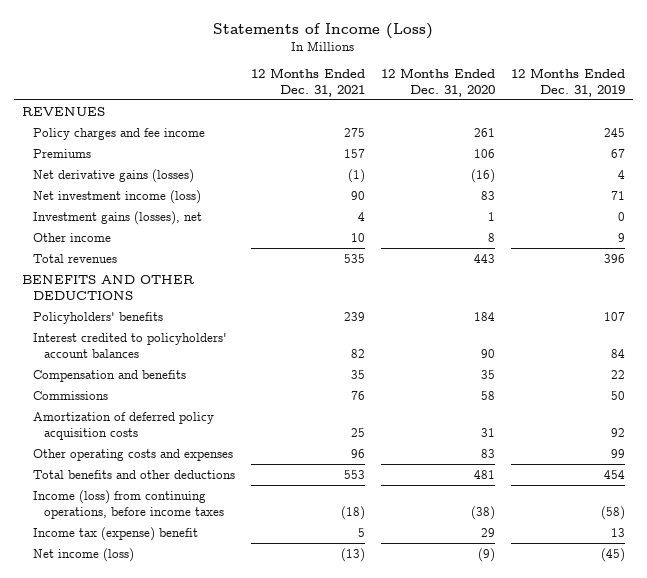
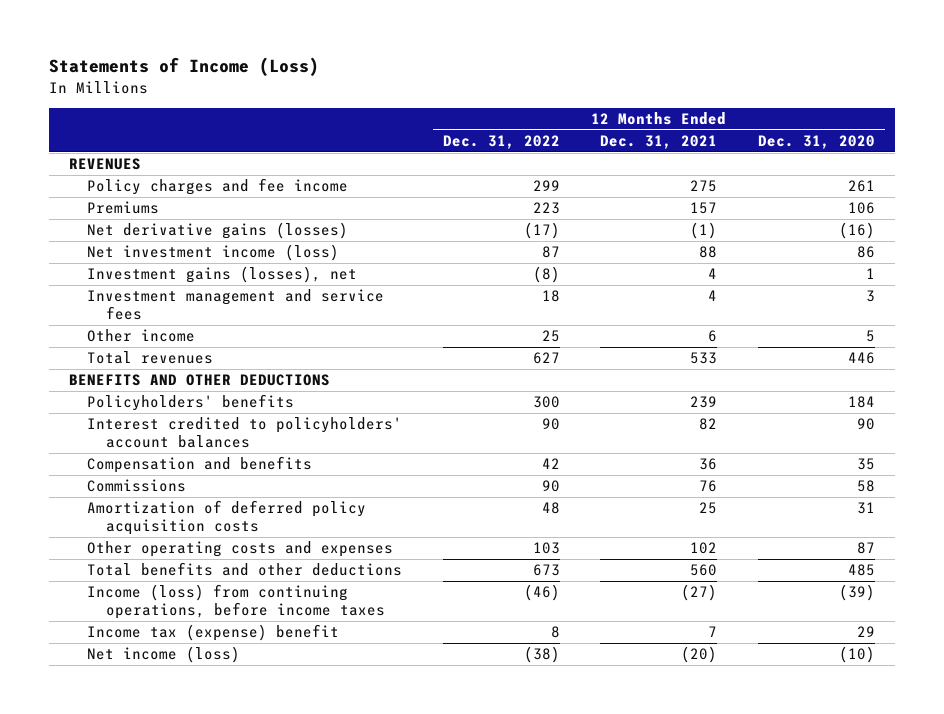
[510,67,625,97] 12 Months Ended Dec. 31, 2019 -> none
none -> [442,135,560,150] Dec. 31, 2022
[351,190,366,200] 90 -> [699,246,718,259] 88
[480,190,495,200] 83 -> [856,246,875,259] 86
none -> [87,289,385,321] Investment management and service fees
[351,232,366,242] 10 -> [708,330,718,343] 6
[487,232,495,242] 8 -> [865,330,875,343] 5
[344,253,366,263] 535 -> [690,352,718,365] 533
[473,253,495,263] 443 -> [847,352,875,365] 446
[351,369,366,379] 35 -> [699,458,718,471] 36
[351,448,366,458] 96 -> [690,542,718,555] 102
[480,448,495,458] 83 -> [856,542,875,555] 87
[344,469,366,479] 553 -> [690,564,718,577] 560
[473,469,495,479] 481 -> [847,564,875,577] 485
[341,505,366,520] (18) -> [681,584,718,602] (27)
[470,505,495,520] (38) -> [838,584,875,602] (39)
[358,527,366,537] 5 -> [708,626,718,638] 7
[341,547,366,562] (13) -> [681,646,718,664] (20)
[477,547,495,562] (9) -> [838,646,875,664] (10)

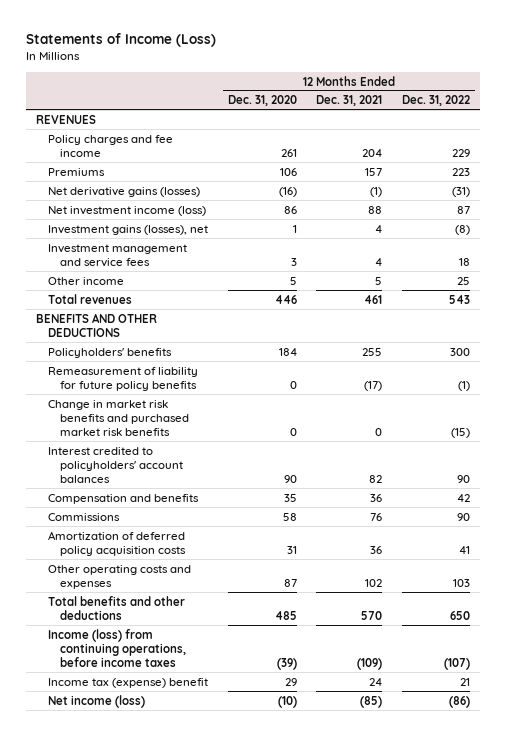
[532,180,560,192] 299 -> [452,148,471,157] 229
[690,180,718,193] 275 -> [362,148,383,157] 204
[523,222,560,240] (17) -> [452,186,471,197] (31)
[708,330,718,343] 6 -> [375,276,383,285] 5
[532,352,560,365] 627 -> [449,294,471,304] 543
[690,352,718,365] 533 -> [364,294,383,304] 461
[690,396,718,409] 239 -> [362,347,383,356] 255
none -> [47,366,198,391] Remeasurement of liability for future policy benefits
none -> [47,399,189,436] Change in market risk benefits and purchased market risk benefits
[541,502,560,515] 48 -> [459,545,471,554] 41
[699,502,718,515] 25 -> [370,545,383,554] 36
[532,564,560,577] 673 -> [450,610,471,620] 650
[690,564,718,577] 560 -> [361,610,383,620] 570
[523,584,560,602] (46) -> [444,657,471,670] (107)
[681,584,718,602] (27) -> [357,657,383,670] (109)
[550,626,560,639] 8 -> [460,677,471,686] 21
[708,626,718,638] 7 -> [369,677,383,686] 24
[523,646,560,664] (38) -> [449,695,471,708] (86)
[681,646,718,664] (20) -> [360,695,383,708] (85)

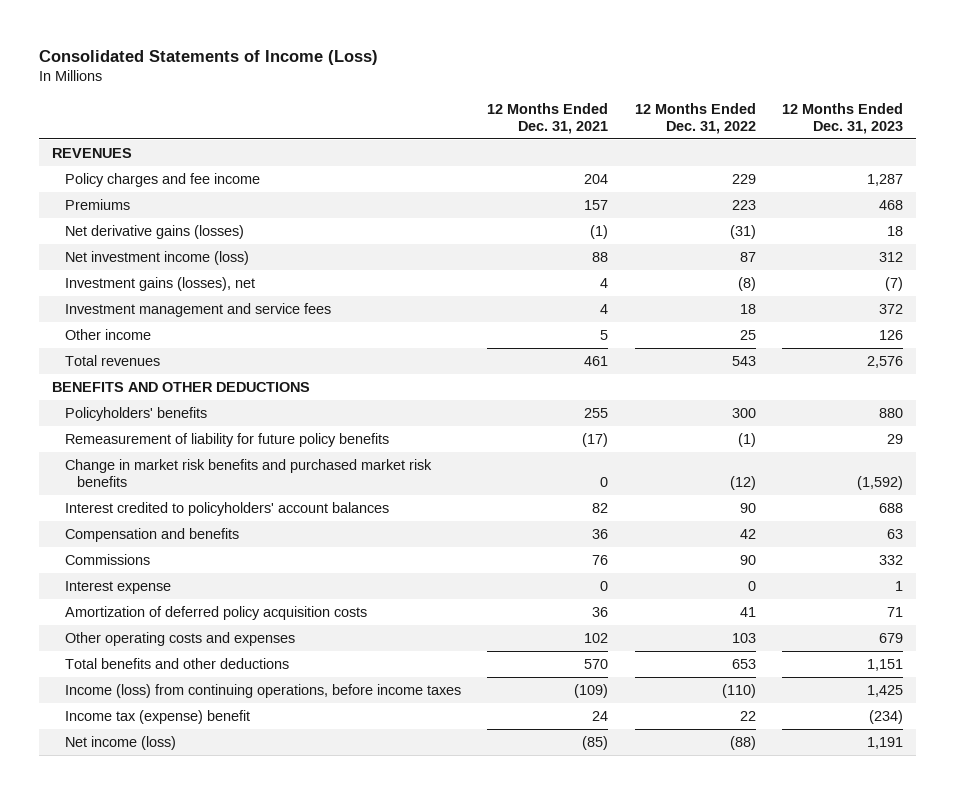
[26,33,217,48] Statements of Income (Loss) -> [39,49,379,65] Consolidated Statements of Income (Loss)
[227,95,297,107] Dec. 31, 2020 -> none
none -> [781,102,903,135] 12 Months Ended Dec. 31, 2023
[451,427,471,438] (15) -> [729,476,756,491] (12)
none -> [64,580,171,594] Interest expense
[450,610,471,620] 650 -> [731,658,756,669] 653
[444,657,471,670] (107) -> [721,683,756,698] (110)
[460,677,471,686] 21 -> [739,710,756,721] 22
[449,695,471,708] (86) -> [729,735,756,750] (88)

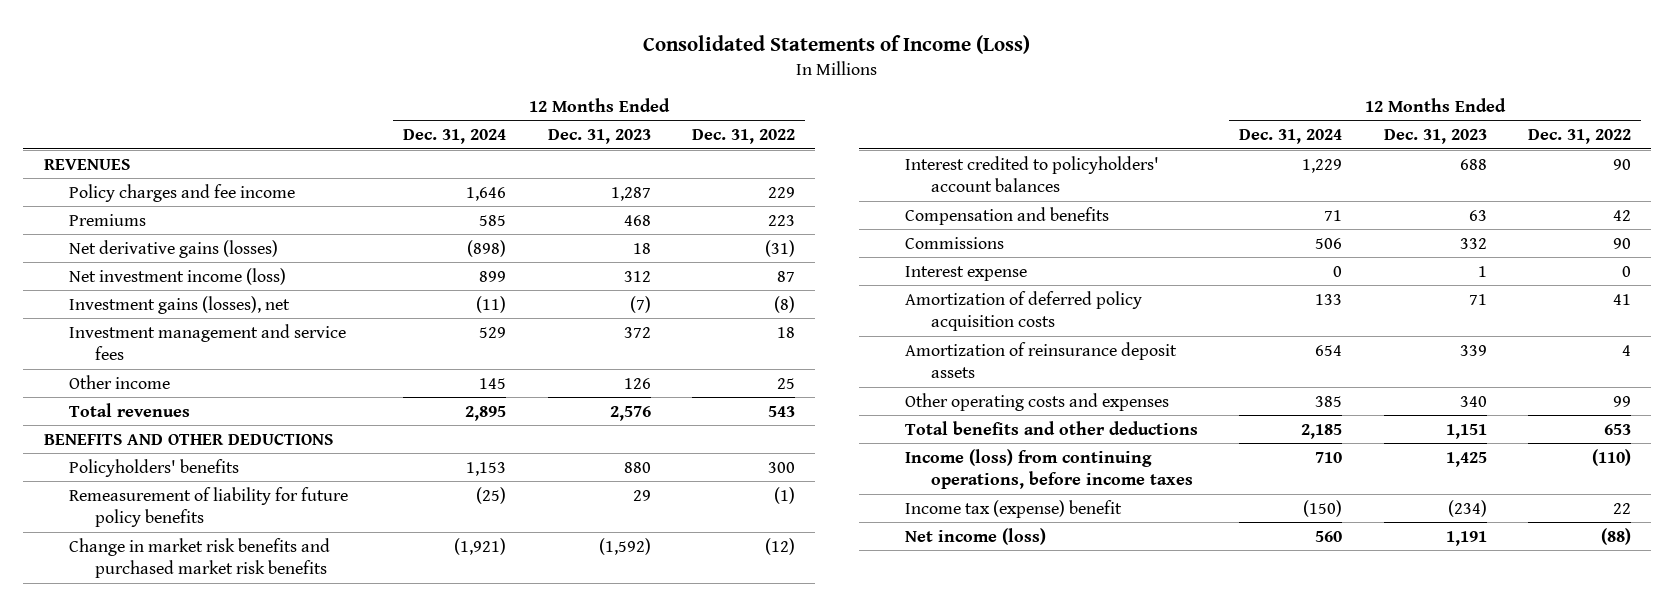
[487,102,609,135] 12 Months Ended Dec. 31, 2021 -> none
none -> [403,128,507,144] Dec. 31, 2024
none -> [905,341,1178,379] Amortization of reinsurance deposit assets
[731,632,756,643] 103 -> [1612,395,1631,407] 99
[878,632,903,643] 679 -> [1459,395,1487,407] 340

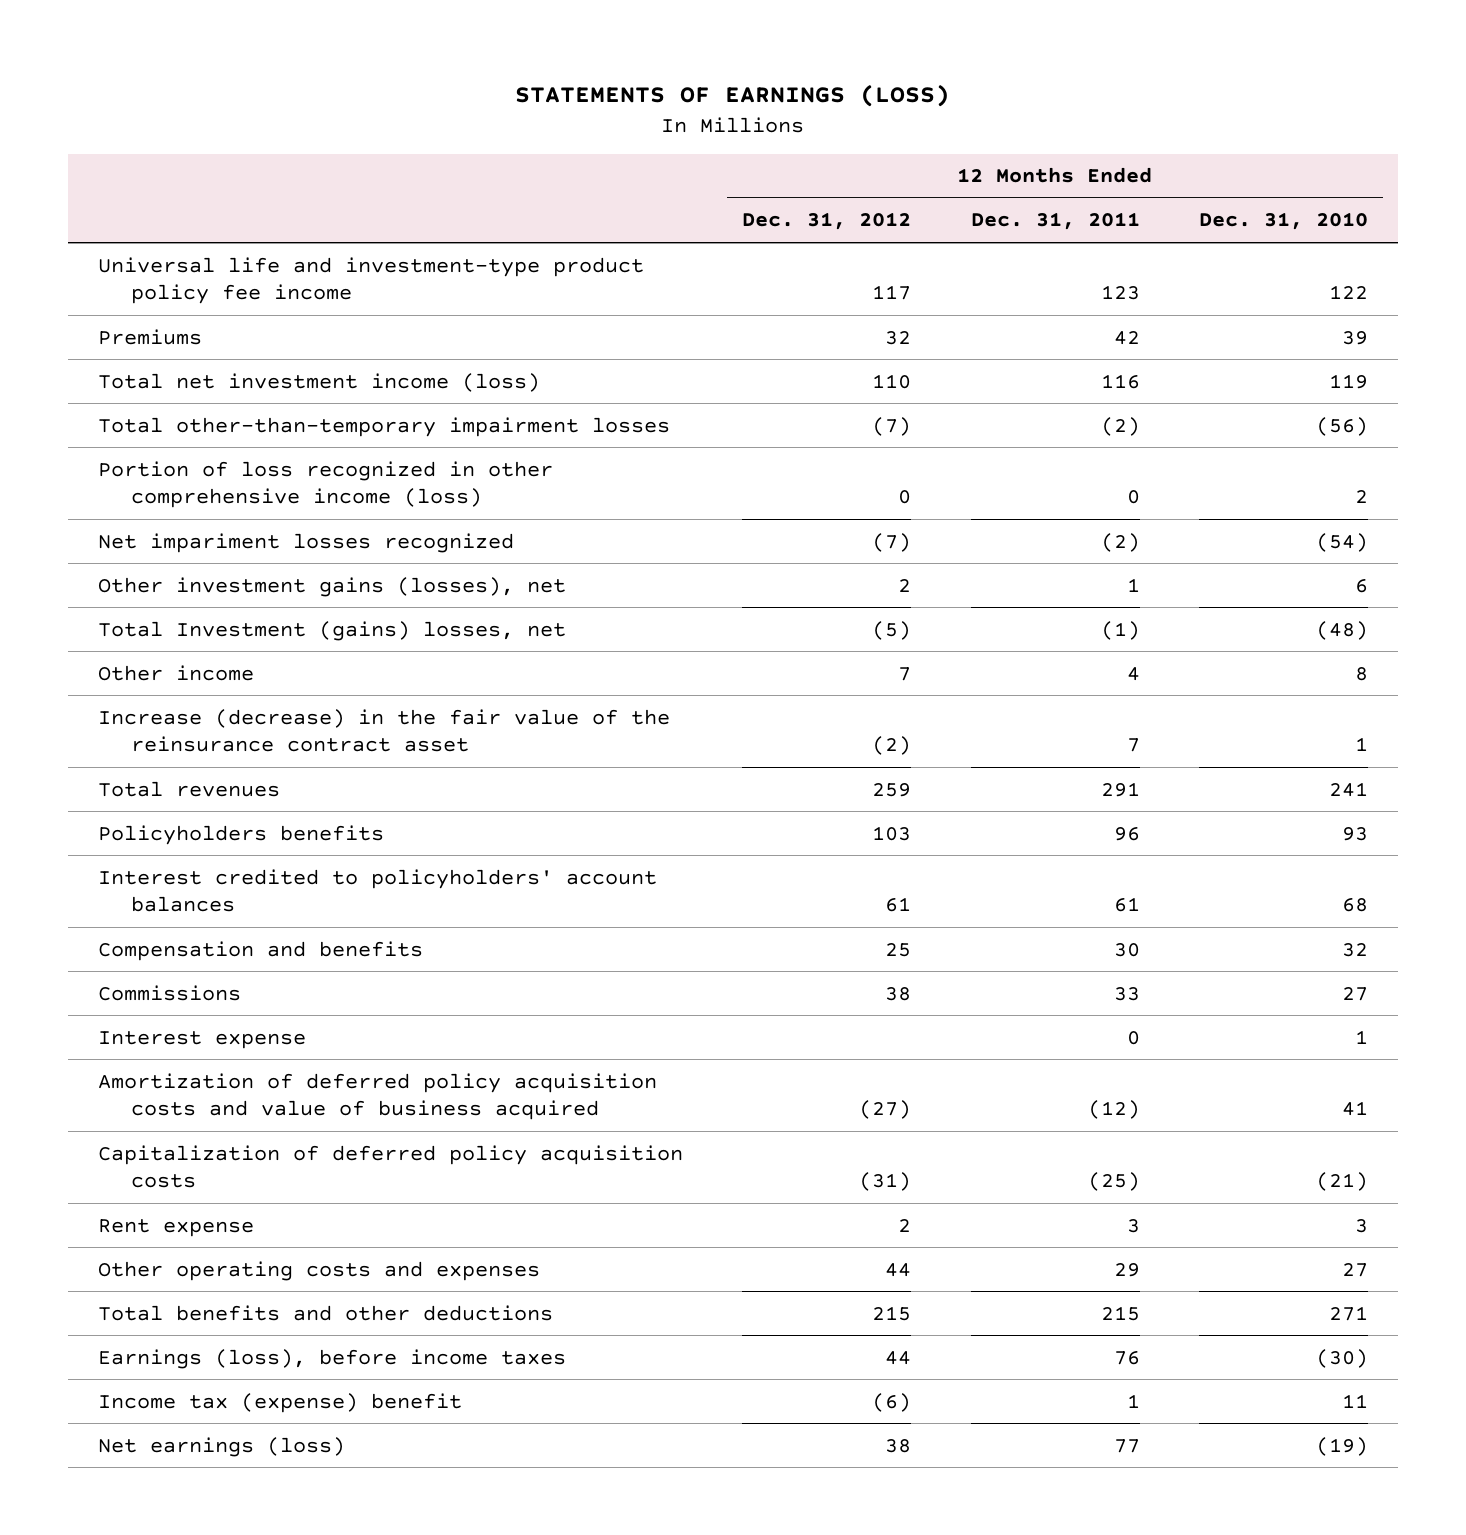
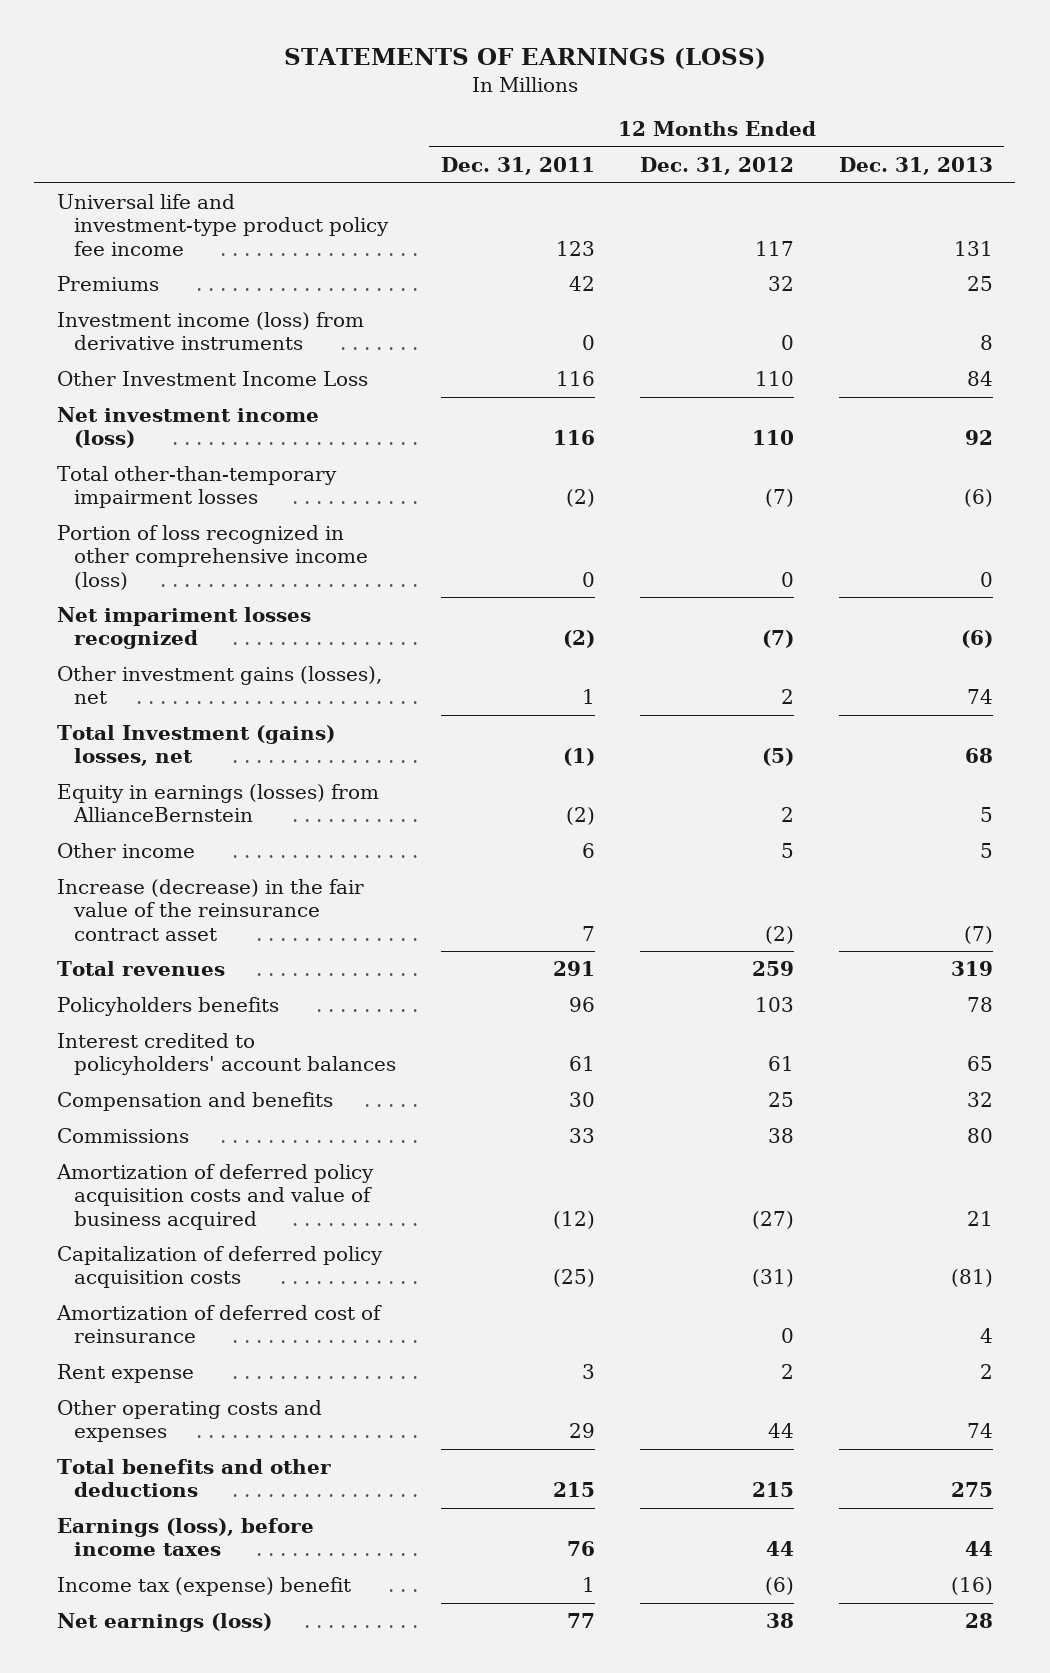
[1199,212,1369,231] Dec. 31, 2010 -> none
none -> [838,156,993,175] Dec. 31, 2013
none -> [56,312,364,351] Investment income (loss) from derivative instruments
none -> [56,371,368,387] Other Investment Income Loss
[97,372,540,392] Total net investment income (loss) -> [56,407,319,449] Net investment income (loss)
none -> [56,784,379,823] Equity in earnings (losses) from AllianceBernstein
[898,666,912,681] 7 -> [780,843,794,859] 5
[1126,666,1140,681] 4 -> [581,843,595,859] 6
[97,1030,306,1049] Interest expense -> none
none -> [55,1305,382,1344] Amortization of deferred cost of reinsurance

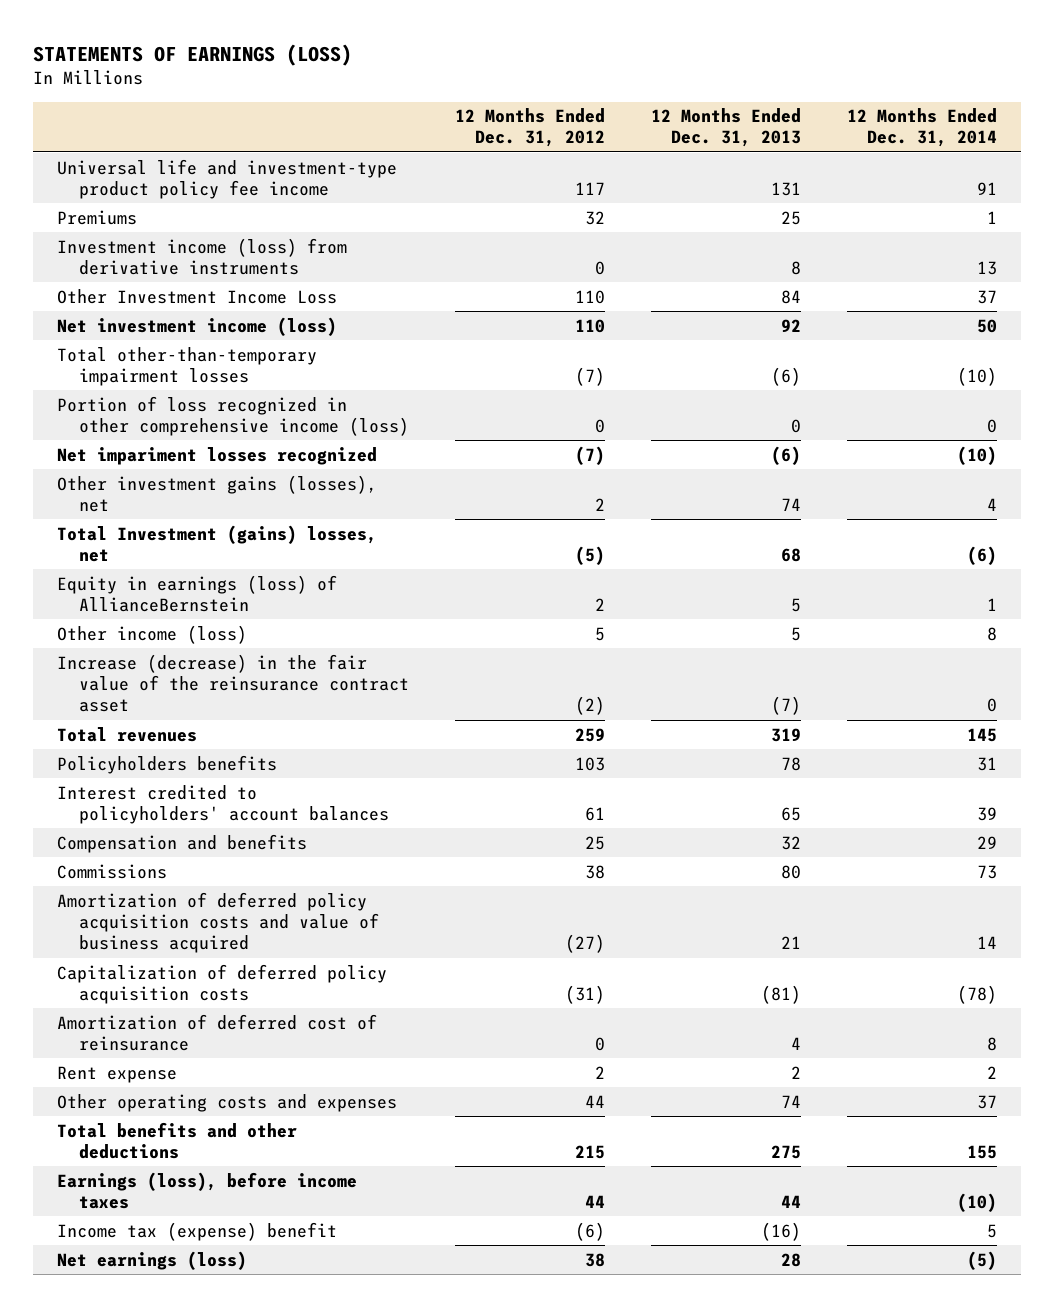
[440,156,595,175] Dec. 31, 2011 -> none
none -> [847,108,998,148] 12 Months Ended Dec. 31, 2014
[56,784,379,823] Equity in earnings (losses) from AllianceBernstein -> [56,574,337,612] Equity in earnings (loss) of AllianceBernstein
[56,843,195,859] Other income -> [56,624,247,644] Other income (loss)

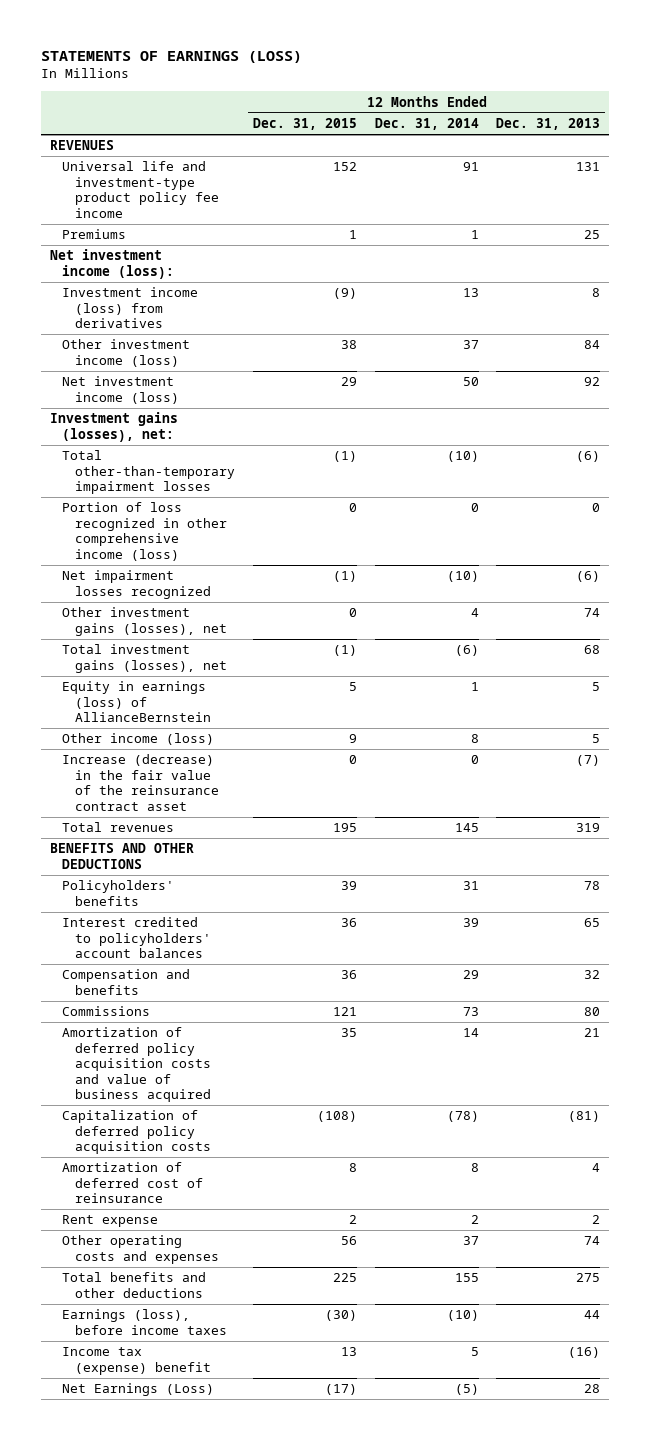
[454,108,605,148] 12 Months Ended Dec. 31, 2012 -> none
none -> [252,118,357,131] Dec. 31, 2015
none -> [49,140,114,151] REVENUES
none -> [49,249,175,279] Net investment income (loss):
[56,237,347,275] Investment income (loss) from derivative instruments -> [62,287,199,329] Investment income (loss) from derivatives
[56,288,337,304] Other Investment Income Loss -> [62,339,191,367] Other investment income (loss)
none -> [49,412,178,442] Investment gains (losses), net:
[56,446,377,465] Net impariment losses recognized -> [62,570,212,599] Net impairment losses recognized
[56,524,377,562] Total Investment (gains) losses, net -> [62,644,228,673] Total investment gains (losses), net
none -> [49,843,194,869] BENEFITS AND OTHER DEDUCTIONS
[56,754,277,774] Policyholders benefits -> [62,880,175,906] Policyholders' benefits
[56,1250,247,1270] Net earnings (loss) -> [62,1383,215,1397] Net Earnings (Loss)

